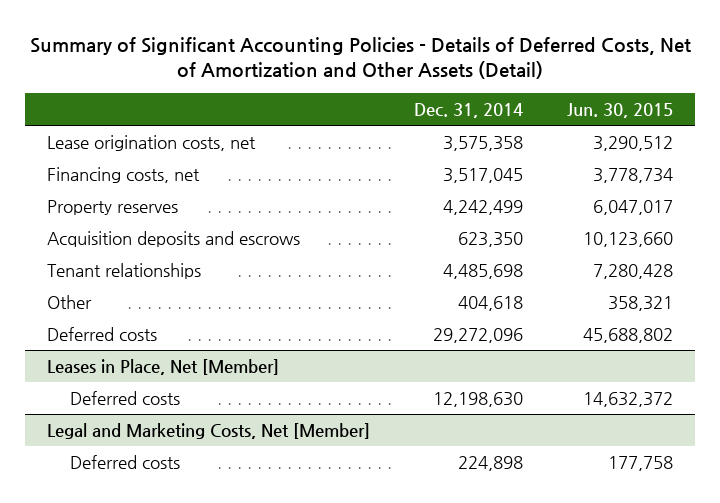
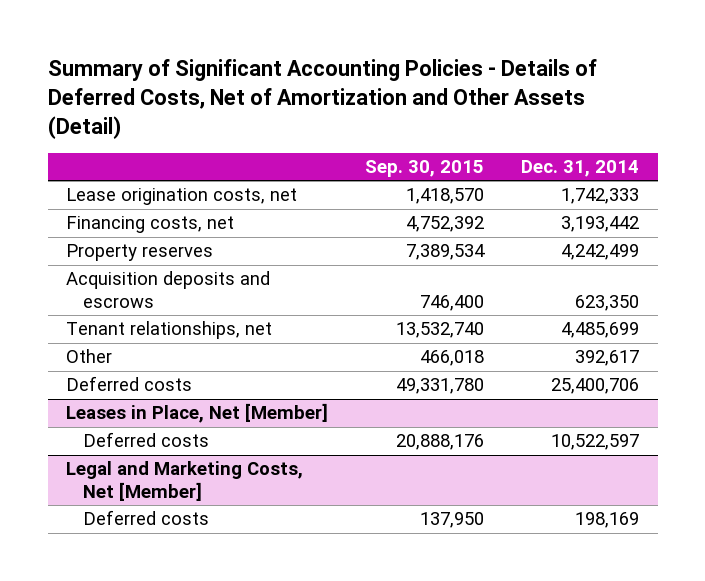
[566,102,673,118] Jun. 30, 2015 -> none
none -> [365,159,485,177] Sep. 30, 2015
[443,135,524,151] 3,575,358 -> [561,188,640,205] 1,742,333
[443,167,524,183] 3,517,045 -> [561,216,640,233] 3,193,442
[47,262,202,279] Tenant relationships -> [66,321,273,340] Tenant relationships, net
[443,263,524,279] 4,485,698 -> [561,322,640,339] 4,485,699
[458,295,524,311] 404,618 -> [575,350,640,367] 392,617
[433,327,524,343] 29,272,096 -> [551,378,640,395] 25,400,706
[433,391,524,407] 12,198,630 -> [551,434,640,451] 10,522,597
[458,455,524,471] 224,898 -> [575,512,640,529] 198,169

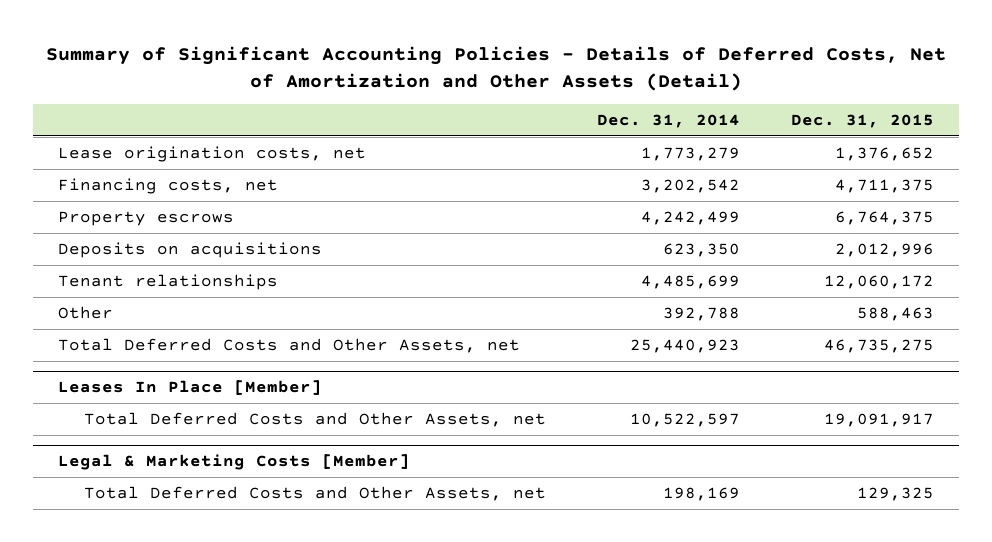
[365,159,485,177] Sep. 30, 2015 -> none
none -> [790,113,934,128] Dec. 31, 2015
[561,188,640,205] 1,742,333 -> [641,146,741,161] 1,773,279
[561,216,640,233] 3,193,442 -> [641,178,741,193] 3,202,542
[66,244,214,262] Property reserves -> [58,210,235,226] Property escrows
[66,271,271,308] Acquisition deposits and escrows -> [58,241,323,258] Deposits on acquisitions
[66,321,273,340] Tenant relationships, net -> [58,273,279,290] Tenant relationships
[575,350,640,367] 392,617 -> [663,306,741,321] 392,788
[66,376,193,392] Deferred costs -> [58,337,521,353] Total Deferred Costs and Other Assets, net
[551,378,640,395] 25,400,706 -> [630,338,741,353] 25,440,923
[66,403,329,424] Leases in Place, Net [Member] -> [58,380,323,396] Leases In Place [Member]
[83,432,210,448] Deferred costs -> [84,411,547,427] Total Deferred Costs and Other Assets, net
[66,461,304,501] Legal and Marketing Costs, Net [Member] -> [58,454,411,471] Legal & Marketing Costs [Member]
[83,510,210,526] Deferred costs -> [84,485,547,501] Total Deferred Costs and Other Assets, net

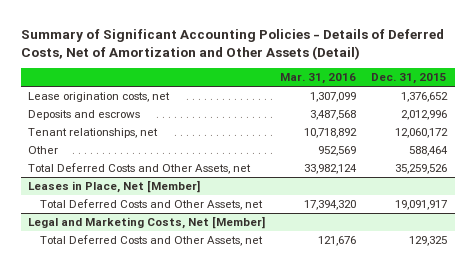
[597,113,741,128] Dec. 31, 2014 -> none
none -> [280,73,357,85] Mar. 31, 2016
[58,177,279,194] Financing costs, net -> none
[58,210,235,226] Property escrows -> none
[58,241,323,258] Deposits on acquisitions -> [28,110,141,121] Deposits and escrows
[58,273,279,290] Tenant relationships -> [28,128,159,139] Tenant relationships, net
[856,306,934,321] 588,463 -> [409,146,449,157] 588,464
[823,338,934,353] 46,735,275 -> [395,164,448,175] 35,259,526
[58,380,323,396] Leases In Place [Member] -> [28,180,201,194] Leases in Place, Net [Member]
[58,454,411,471] Legal & Marketing Costs [Member] -> [28,216,266,230] Legal and Marketing Costs, Net [Member]

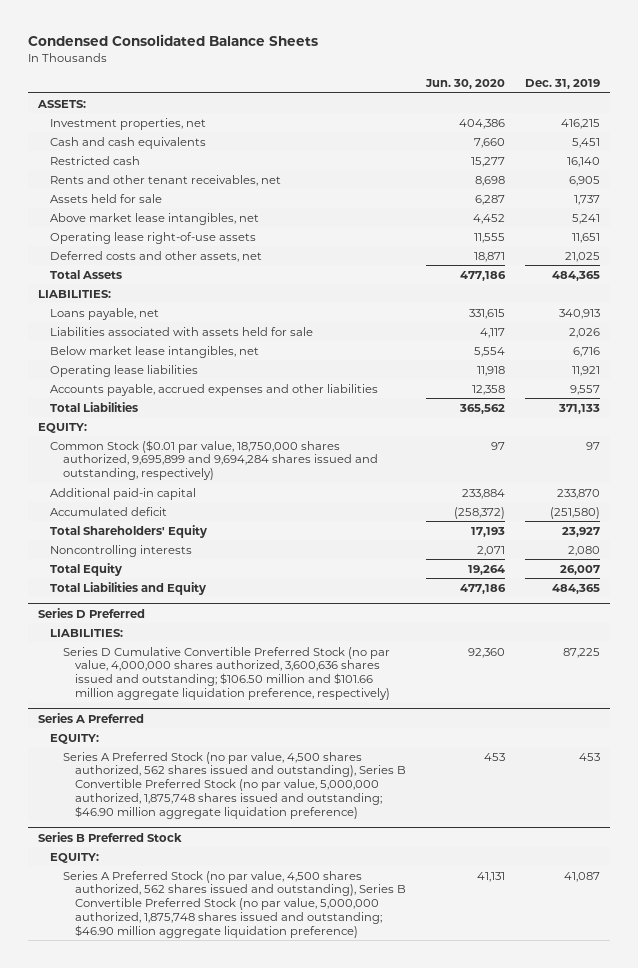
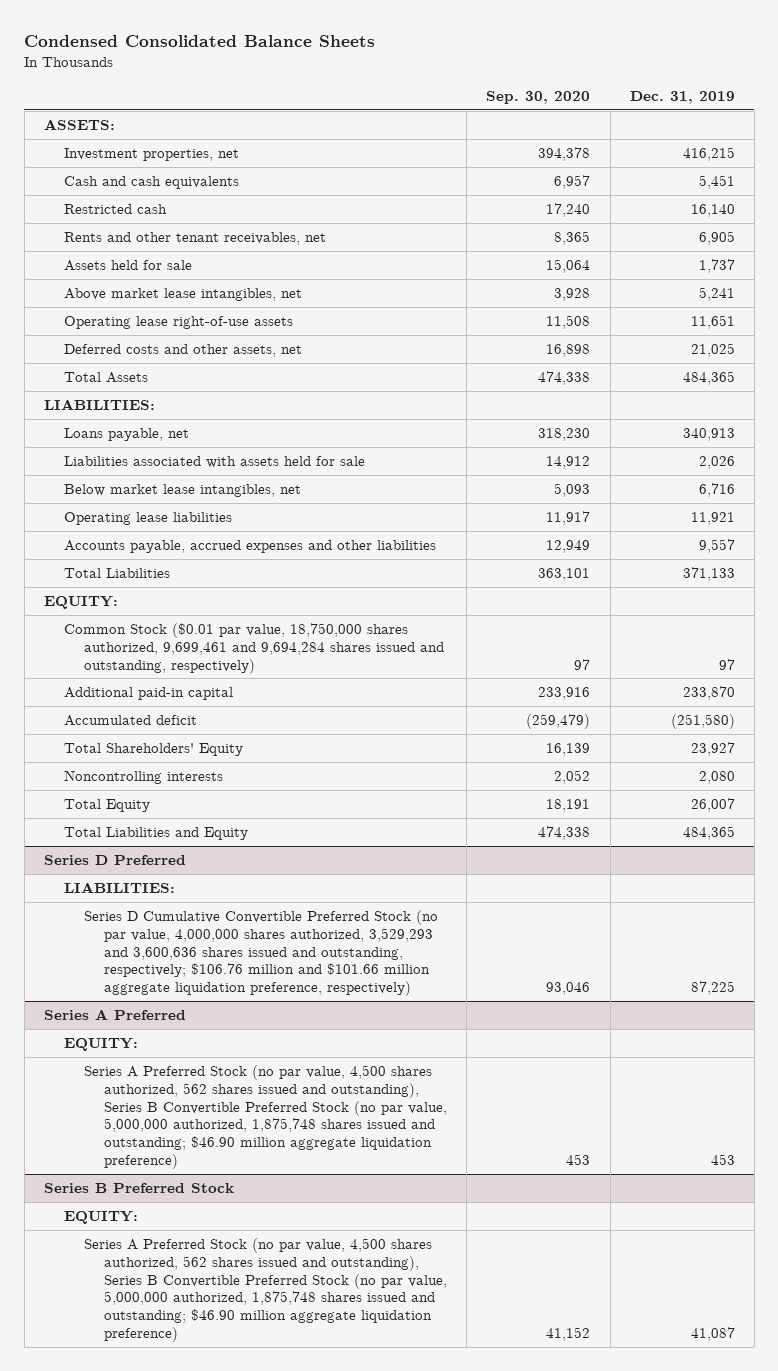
[425,79,506,90] Jun. 30, 2020 -> none
none -> [486,91,591,105] Sep. 30, 2020
[50,439,378,481] Common Stock ($0.01 par value, 18,750,000 shares authorized, 9,695,899 and 9,694,284 shares issued and outstanding, respectively) -> [63,623,445,674] Common Stock ($0.01 par value, 18,750,000 shares authorized, 9,699,461 and 9,694,284 shares issued and outstanding, respectively)
[62,646,391,700] Series D Cumulative Convertible Preferred Stock (no par value, 4,000,000 shares authorized, 3,600,636 shares issued and outstanding; $106.50 million and $101.66 million aggregate liquidation preference, respectively) -> [84,910,439,997] Series D Cumulative Convertible Preferred Stock (no par value, 4,000,000 shares authorized, 3,529,293 and 3,600,636 shares issued and outstanding, respectively; $106.76 million and $101.66 million aggregate liquidation preference, respectively)

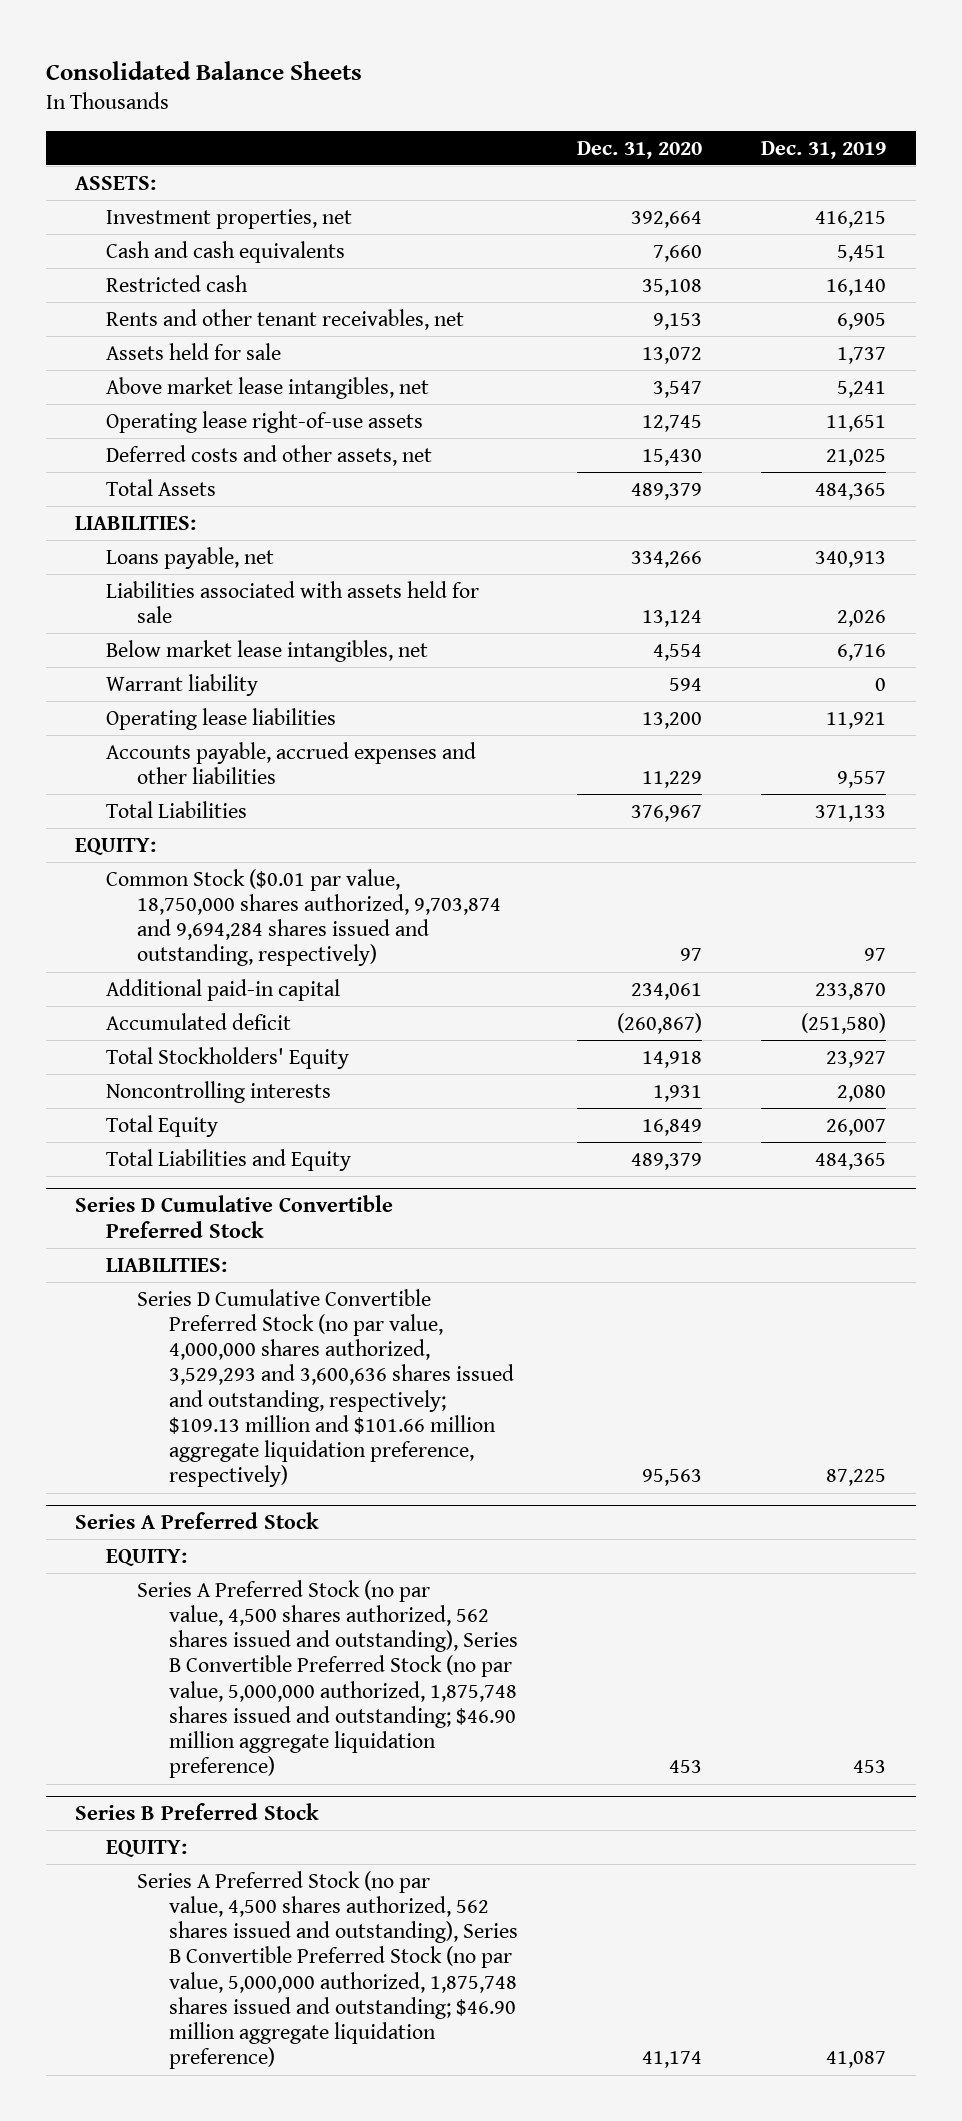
[24,35,376,48] Condensed Consolidated Balance Sheets -> [45,60,362,80] Consolidated Balance Sheets
[486,91,591,105] Sep. 30, 2020 -> none
none -> [576,140,702,159] Dec. 31, 2020
none -> [106,673,259,696] Warrant liability
[63,623,445,674] Common Stock ($0.01 par value, 18,750,000 shares authorized, 9,699,461 and 9,694,284 shares issued and outstanding, respectively) -> [106,868,502,967] Common Stock ($0.01 par value, 18,750,000 shares authorized, 9,703,874 and 9,694,284 shares issued and outstanding, respectively)
[63,743,243,757] Total Shareholders' Equity -> [106,1046,350,1069] Total Stockholders' Equity
[43,855,186,866] Series D Preferred -> [75,1195,394,1238] Series D Cumulative Convertible Preferred Stock
[84,910,439,997] Series D Cumulative Convertible Preferred Stock (no par value, 4,000,000 shares authorized, 3,529,293 and 3,600,636 shares issued and outstanding, respectively; $106.76 million and $101.66 million aggregate liquidation preference, respectively) -> [137,1288,514,1488] Series D Cumulative Convertible Preferred Stock (no par value, 4,000,000 shares authorized, 3,529,293 and 3,600,636 shares issued and outstanding, respectively; $109.13 million and $101.66 million aggregate liquidation preference, respectively)
[43,1009,186,1021] Series A Preferred -> [75,1512,320,1530] Series A Preferred Stock

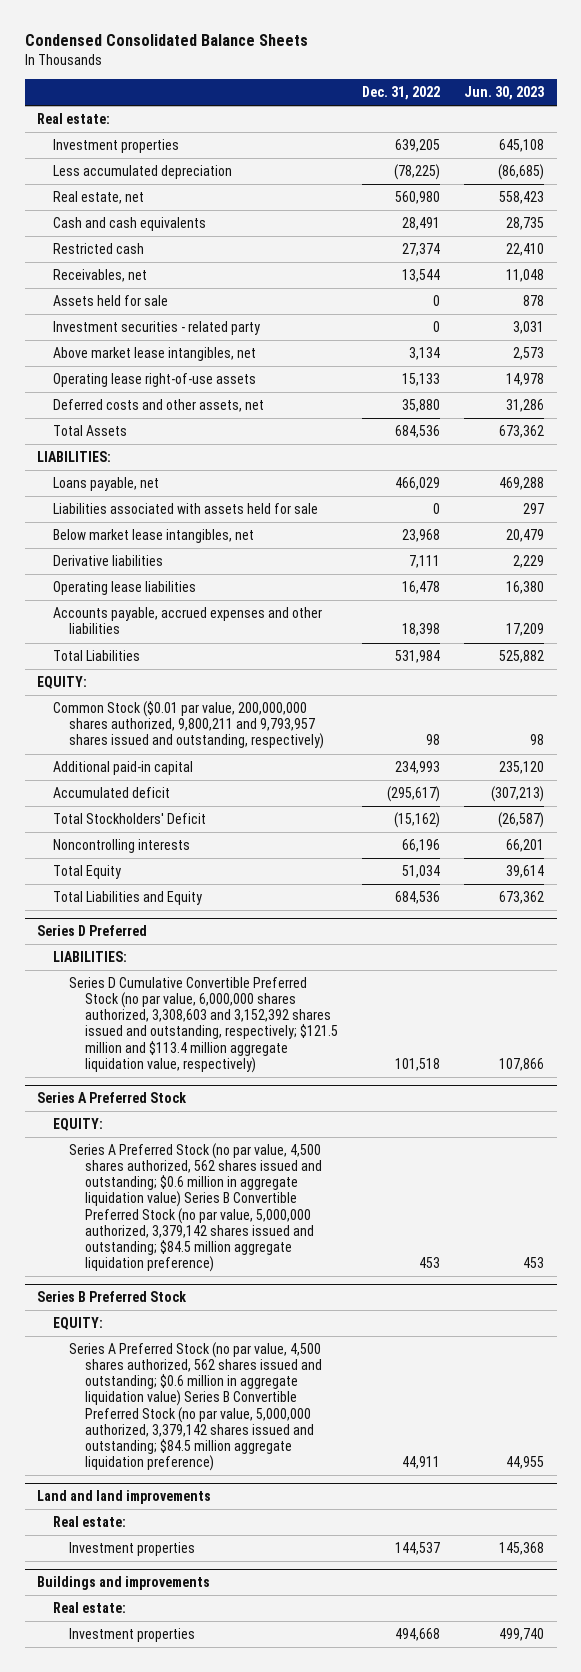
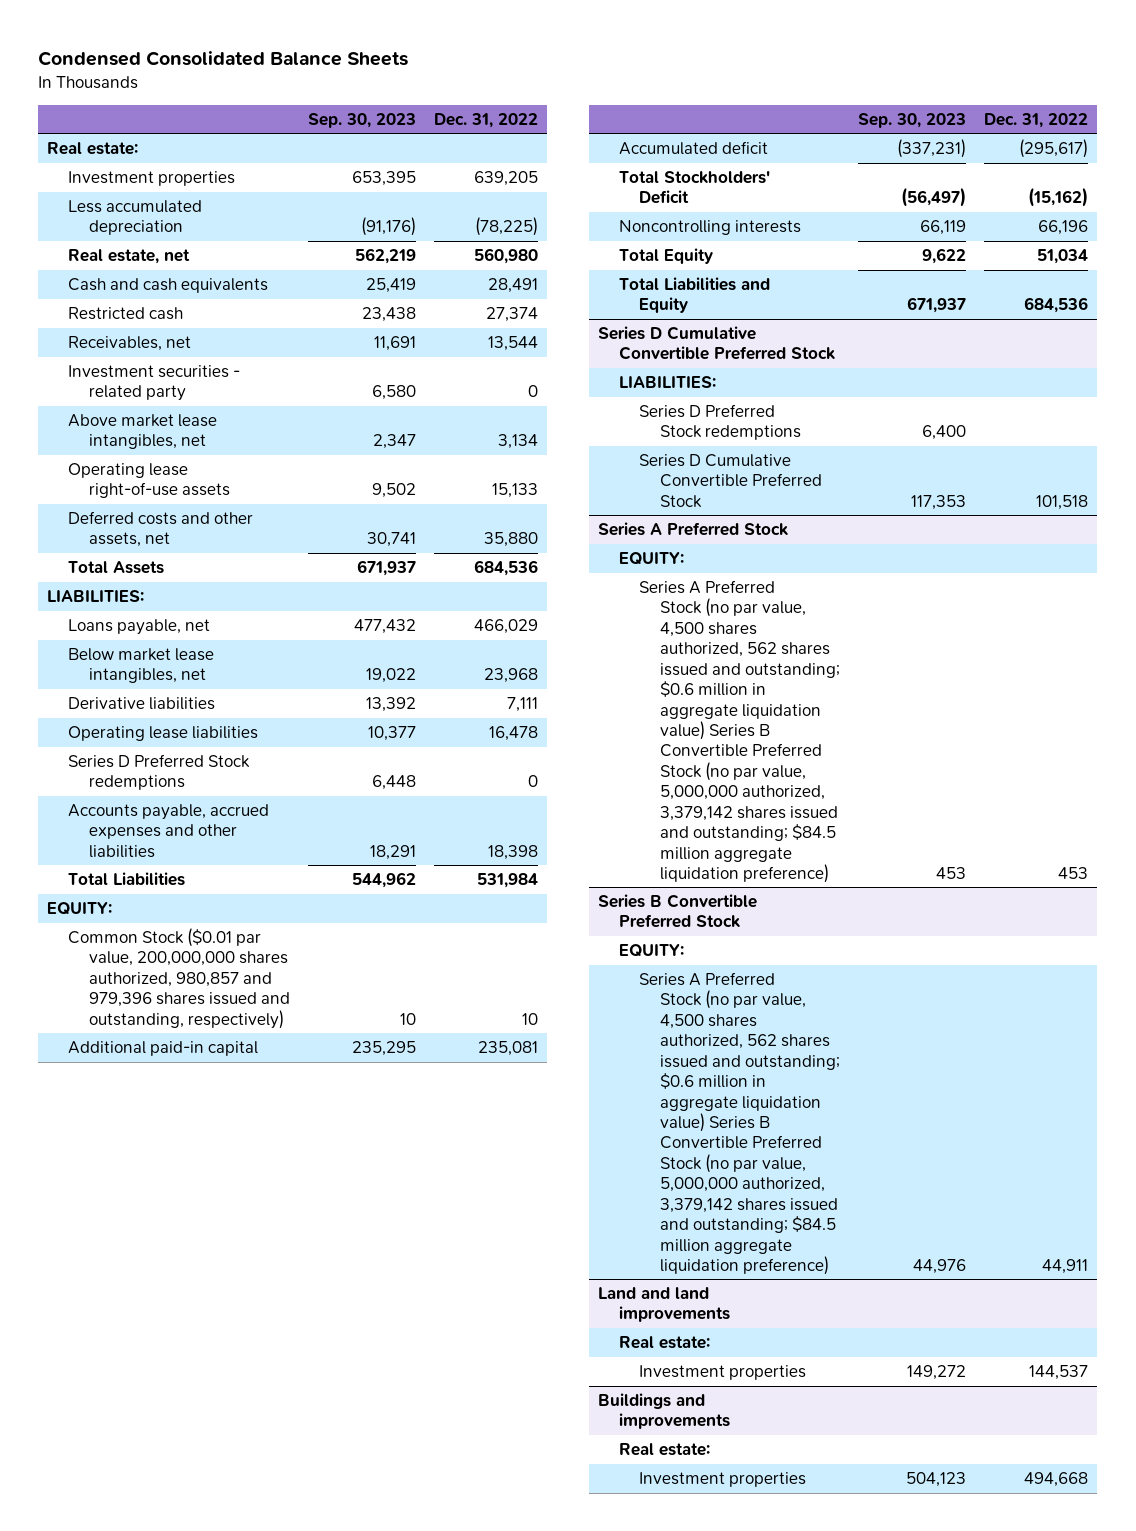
[464,85,545,100] Jun. 30, 2023 -> none
none -> [307,112,416,128] Sep. 30, 2023
[52,295,168,307] Assets held for sale -> none
[52,503,318,515] Liabilities associated with assets held for sale -> none
none -> [68,754,251,791] Series D Preferred Stock redemptions
[52,701,325,750] Common Stock ($0.01 par value, 200,000,000 shares authorized, 9,800,211 and 9,793,957 shares issued and outstanding, respectively) -> [68,928,290,1029] Common Stock ($0.01 par value, 200,000,000 shares authorized, 980,857 and 979,396 shares issued and outstanding, respectively)
[426,734,441,746] 98 -> [521,1012,538,1025] 10
[395,761,441,775] 234,993 -> [477,1041,538,1057] 235,081
[36,925,147,937] Series D Preferred -> [597,326,835,361] Series D Cumulative Convertible Preferred Stock
none -> [639,404,802,441] Series D Preferred Stock redemptions
[69,977,339,1073] Series D Cumulative Convertible Preferred Stock (no par value, 6,000,000 shares authorized, 3,308,603 and 3,152,392 shares issued and outstanding, respectively; $121.5 million and $113.4 million aggregate liquidation value, respectively) -> [639,454,823,508] Series D Cumulative Convertible Preferred Stock
[36,1291,187,1303] Series B Preferred Stock -> [597,894,757,929] Series B Convertible Preferred Stock

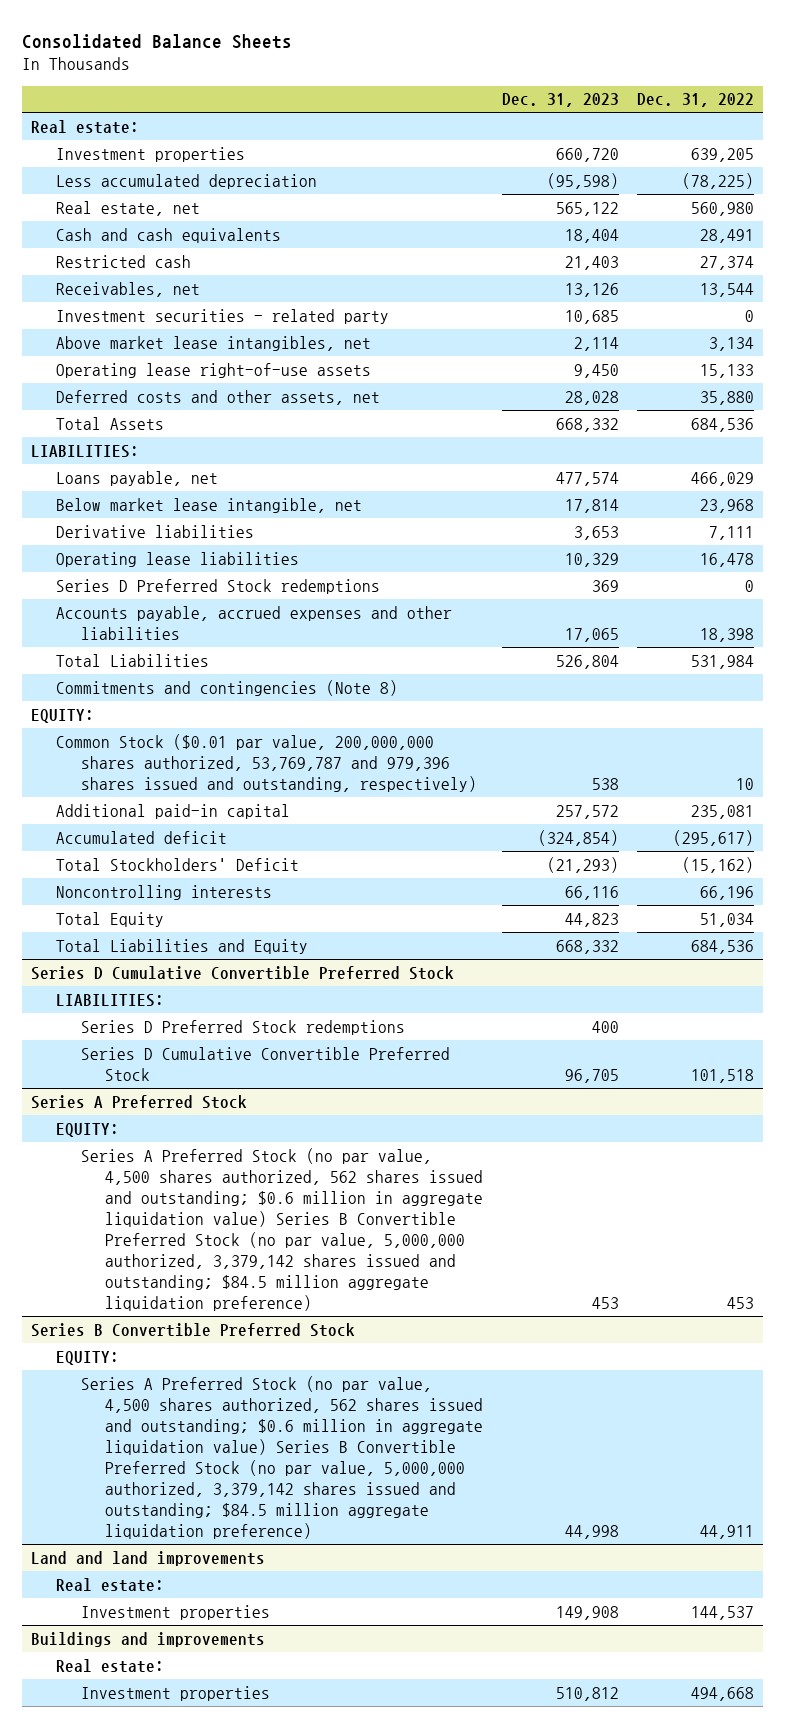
[38,50,409,66] Condensed Consolidated Balance Sheets -> [22,34,293,50] Consolidated Balance Sheets
[307,112,416,128] Sep. 30, 2023 -> none
none -> [501,93,619,108] Dec. 31, 2023
[68,648,215,684] Below market lease intangibles, net -> [55,497,362,513] Below market lease intangible, net
none -> [55,679,398,696] Commitments and contingencies (Note 8)
[68,928,290,1029] Common Stock ($0.01 par value, 200,000,000 shares authorized, 980,857 and 979,396 shares issued and outstanding, respectively) -> [55,733,477,792] Common Stock ($0.01 par value, 200,000,000 shares authorized, 53,769,787 and 979,396 shares issued and outstanding, respectively)

